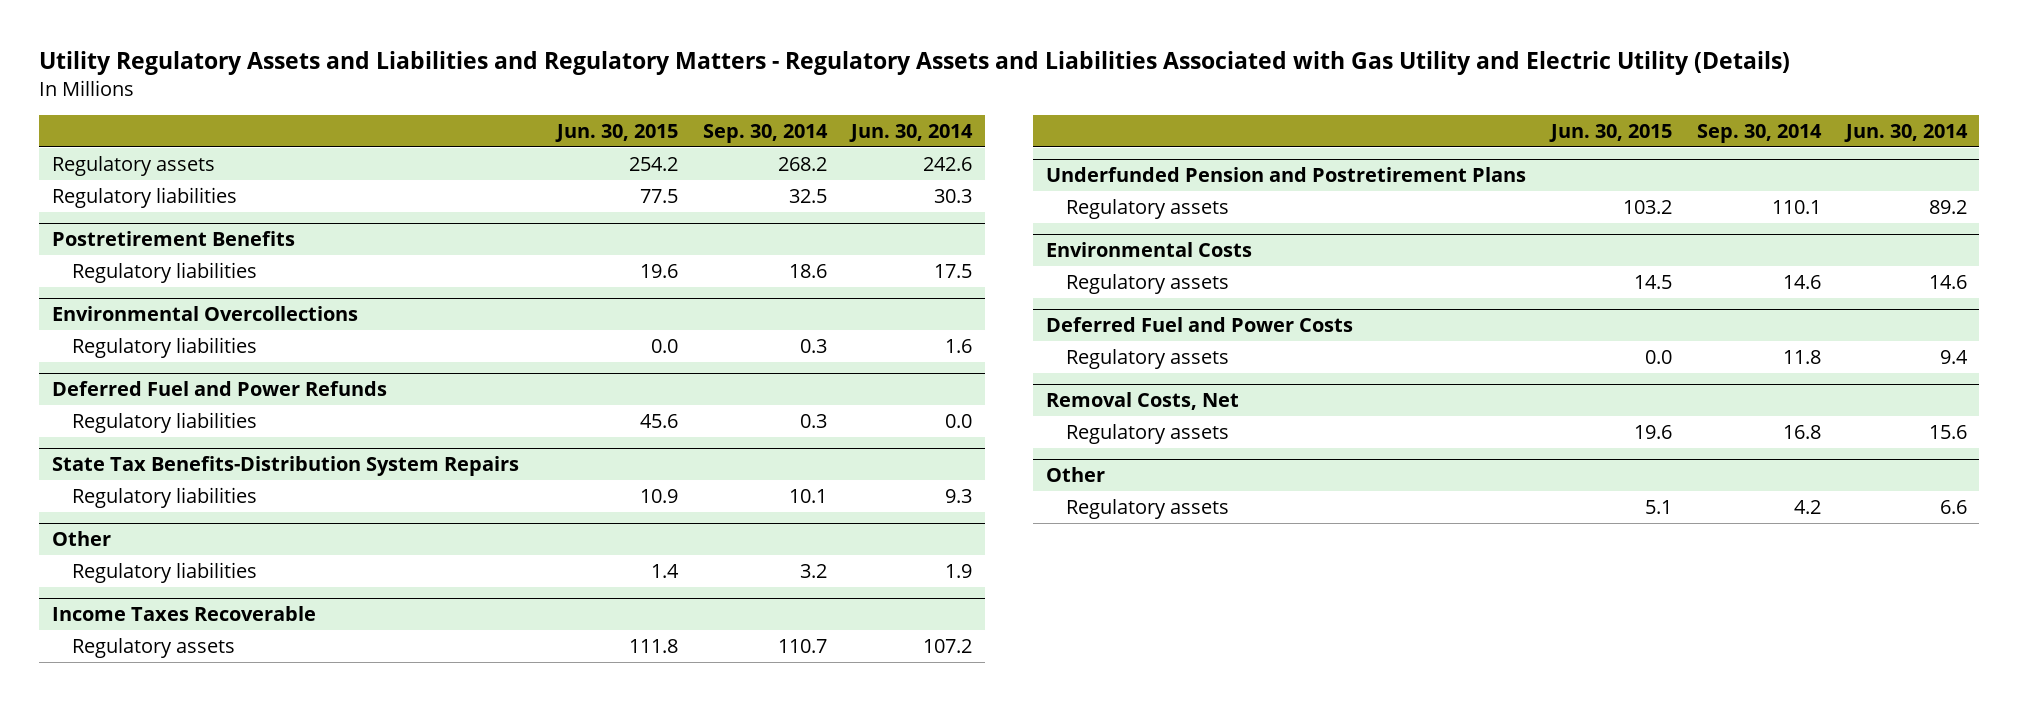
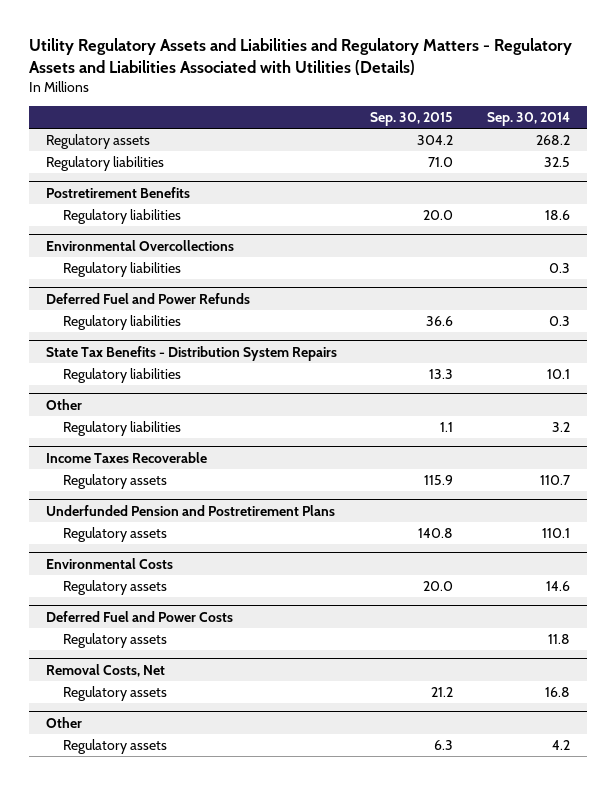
[39,51,1791,76] Utility Regulatory Assets and Liabilities and Regulatory Matters - Regulatory Assets and Liabilities Associated with Gas Utility and Electric Utility (Details) -> [28,37,572,75] Utility Regulatory Assets and Liabilities and Regulatory Matters - Regulatory Assets and Liabilities Associated with Utilities (Details)
[554,123,678,142] Jun. 30, 2015 -> none
[849,123,974,142] Jun. 30, 2014 -> none
none -> [370,112,454,127] Sep. 30, 2015
[51,456,519,477] State Tax Benefits-Distribution System Repairs -> [45,345,337,361] State Tax Benefits - Distribution System Repairs

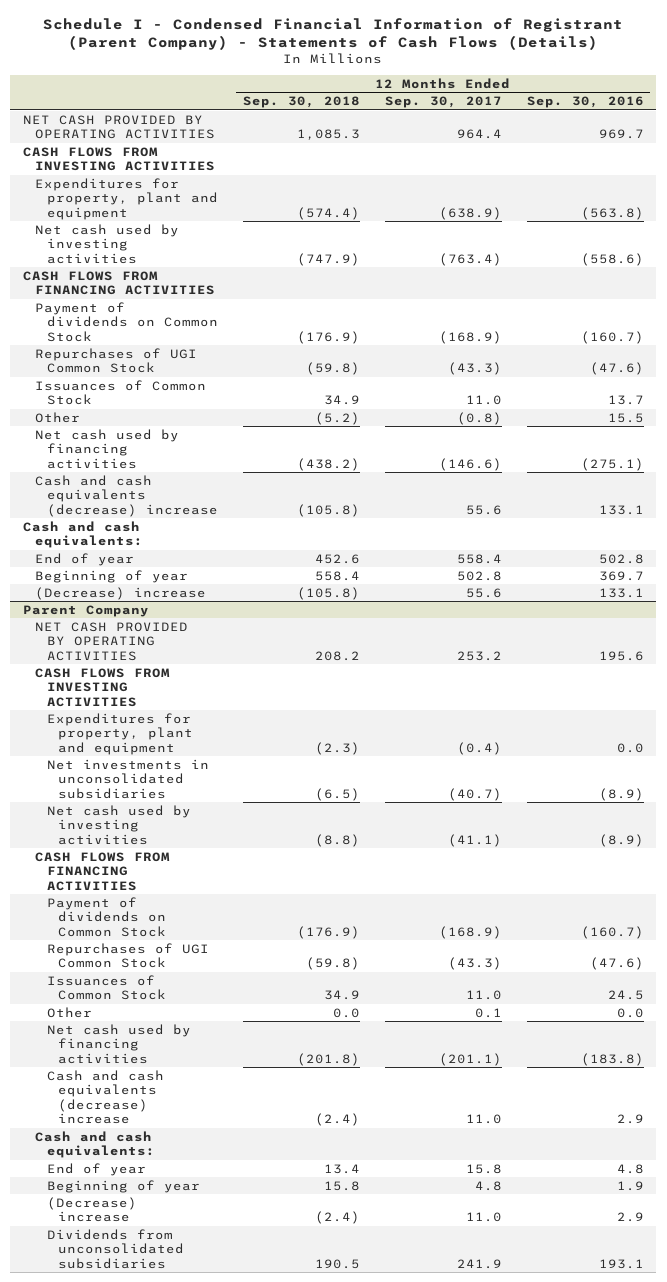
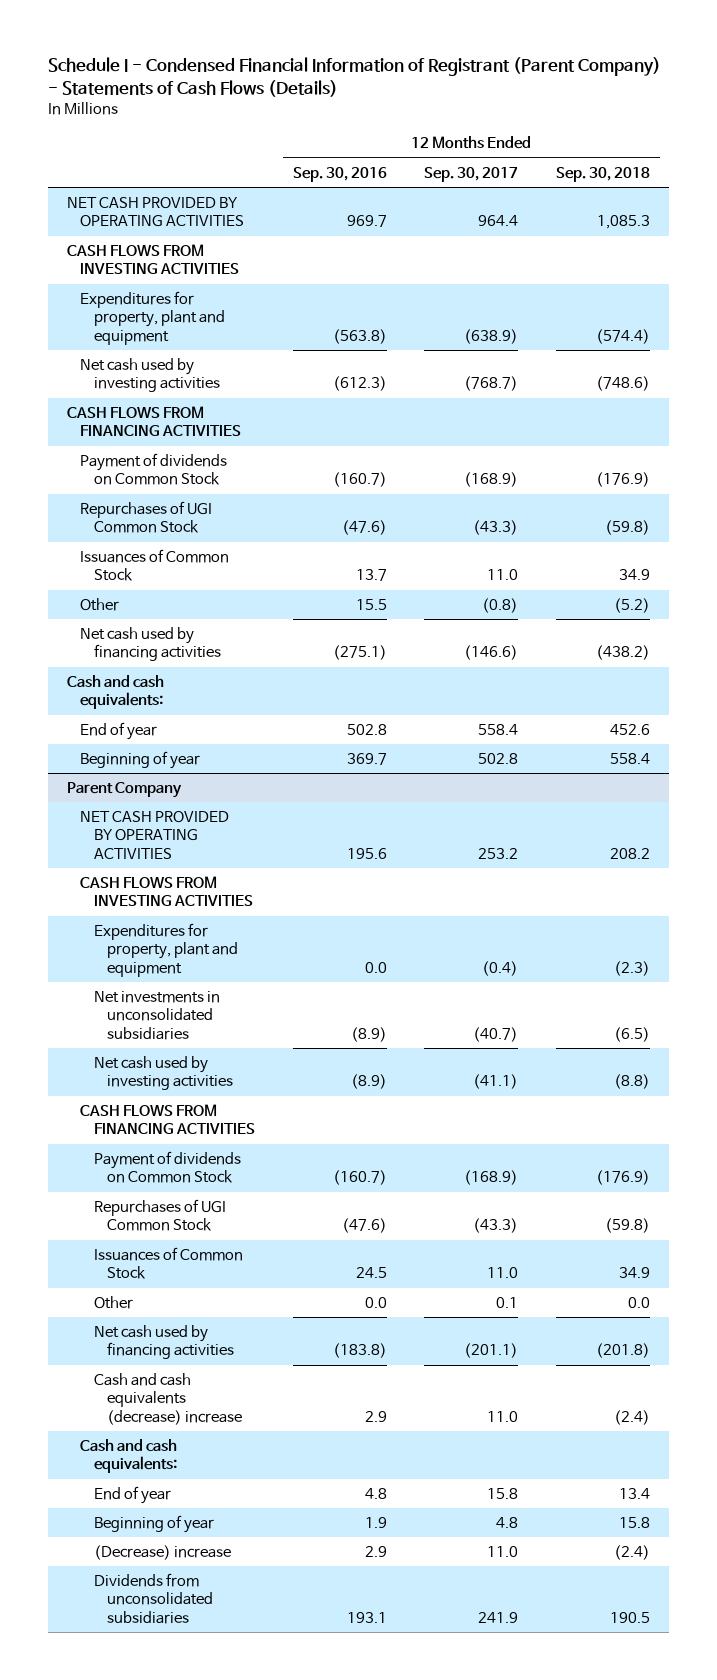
[296,252,360,266] (747.9) -> [596,376,651,392] (748.6)
[438,252,502,266] (763.4) -> [464,376,519,392] (768.7)
[580,252,644,266] (558.6) -> [332,376,387,392] (612.3)
[34,474,218,517] Cash and cash equivalents (decrease) increase -> none
[34,586,206,600] (Decrease) increase -> none

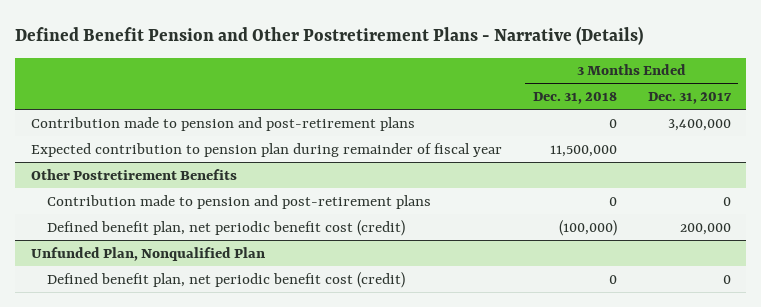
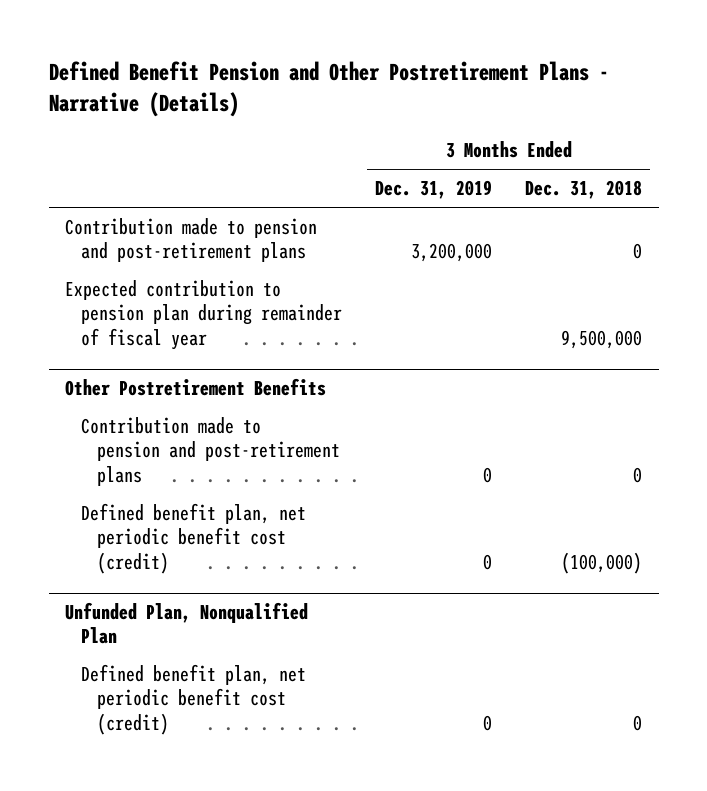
[647,92,732,105] Dec. 31, 2017 -> none
none -> [375,180,493,200] Dec. 31, 2019
[549,144,617,157] 11,500,000 -> [561,329,643,349] 9,500,000

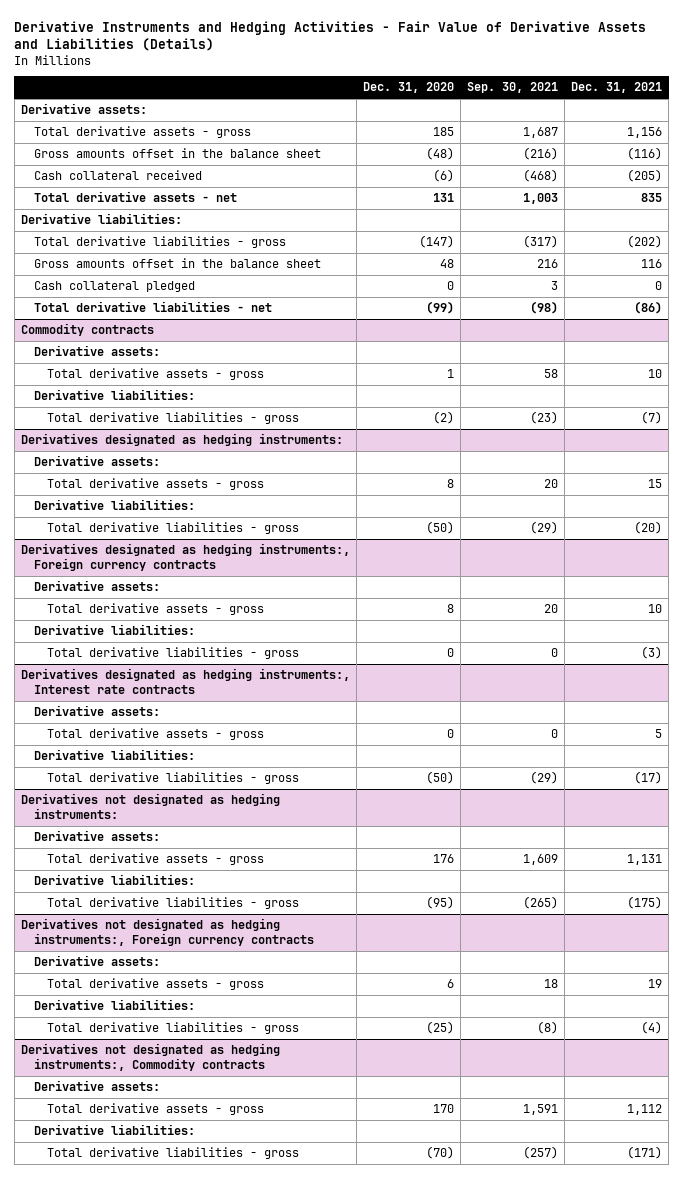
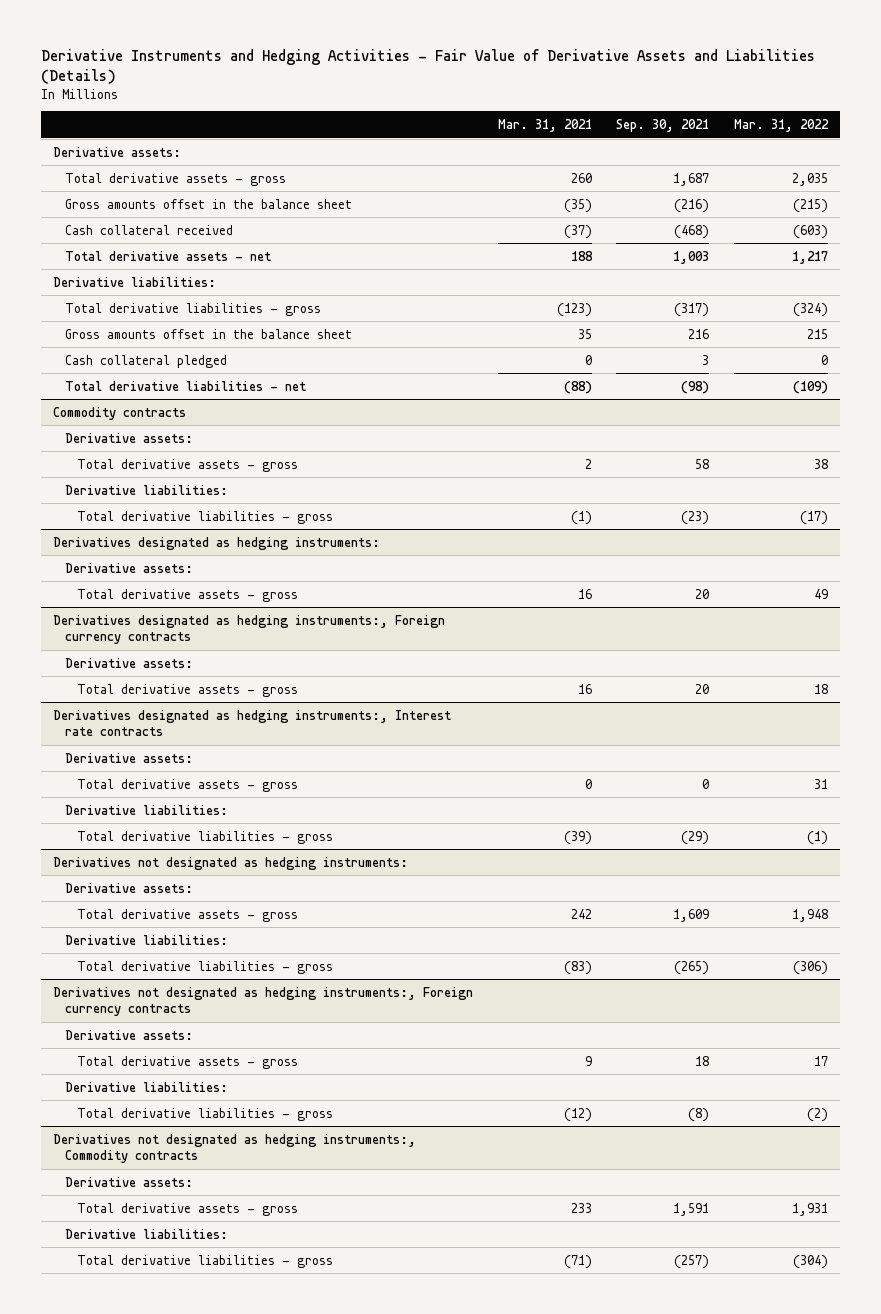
[362,82,454,94] Dec. 31, 2020 -> none
[571,82,663,94] Dec. 31, 2021 -> none
none -> [497,119,592,133] Mar. 31, 2021
none -> [733,119,829,133] Mar. 31, 2022
[33,499,195,511] Derivative liabilities: -> none
[46,522,299,535] Total derivative liabilities - gross -> none
[33,624,195,636] Derivative liabilities: -> none
[46,647,299,660] Total derivative liabilities - gross -> none

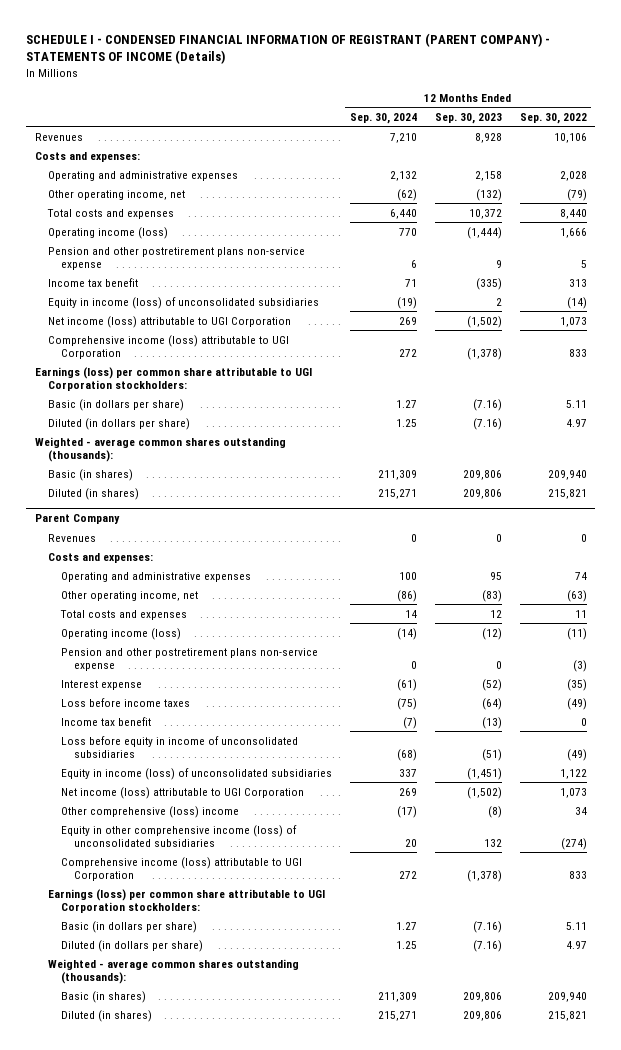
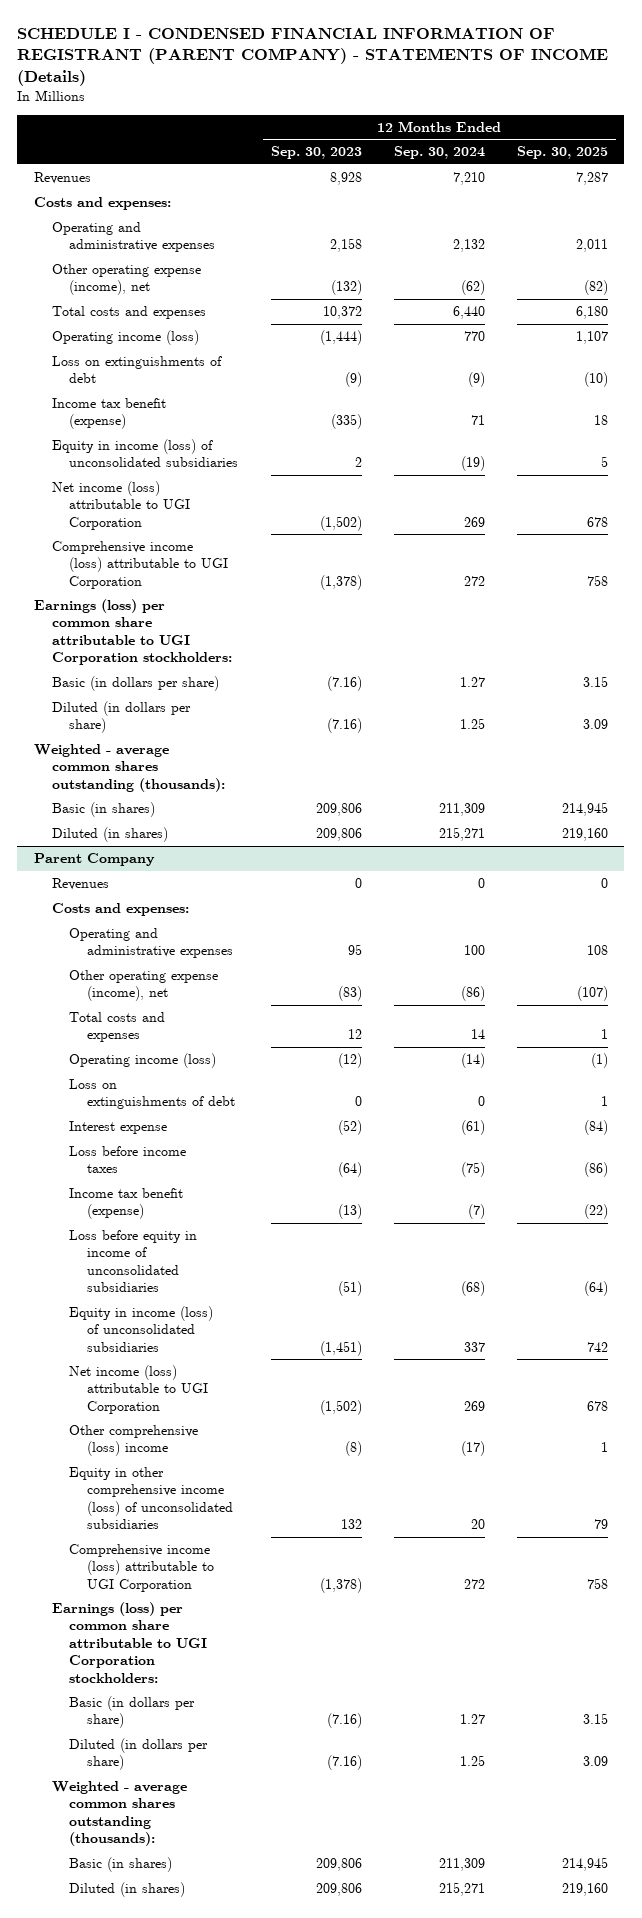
[519,112,587,124] Sep. 30, 2022 -> none
none -> [517,146,609,160] Sep. 30, 2025
[47,189,185,200] Other operating income, net -> [51,264,201,296] Other operating expense (income), net
[47,246,305,270] Pension and other postretirement plans non-service expense -> none
none -> [51,356,222,384] Loss on extinguishments of debt
[47,277,138,287] Income tax benefit -> [51,398,166,430] Income tax benefit (expense)
[61,590,199,601] Other operating income, net -> [69,970,219,1002] Other operating expense (income), net
[61,647,319,671] Pension and other postretirement plans non-service expense -> none
none -> [69,1079,236,1110] Loss on extinguishments of debt
[61,716,152,726] Income tax benefit -> [69,1188,184,1220] Income tax benefit (expense)

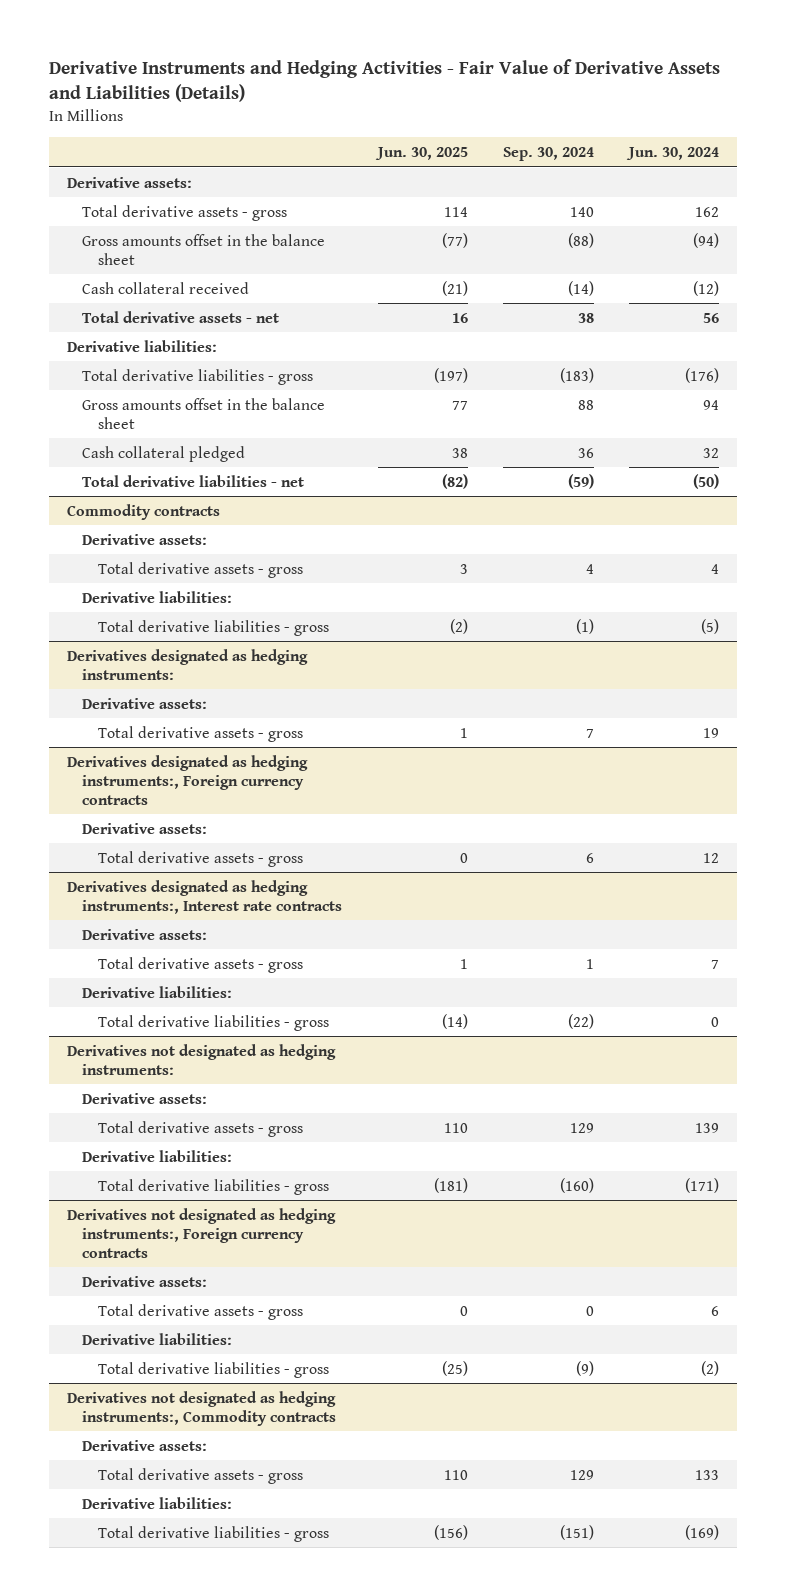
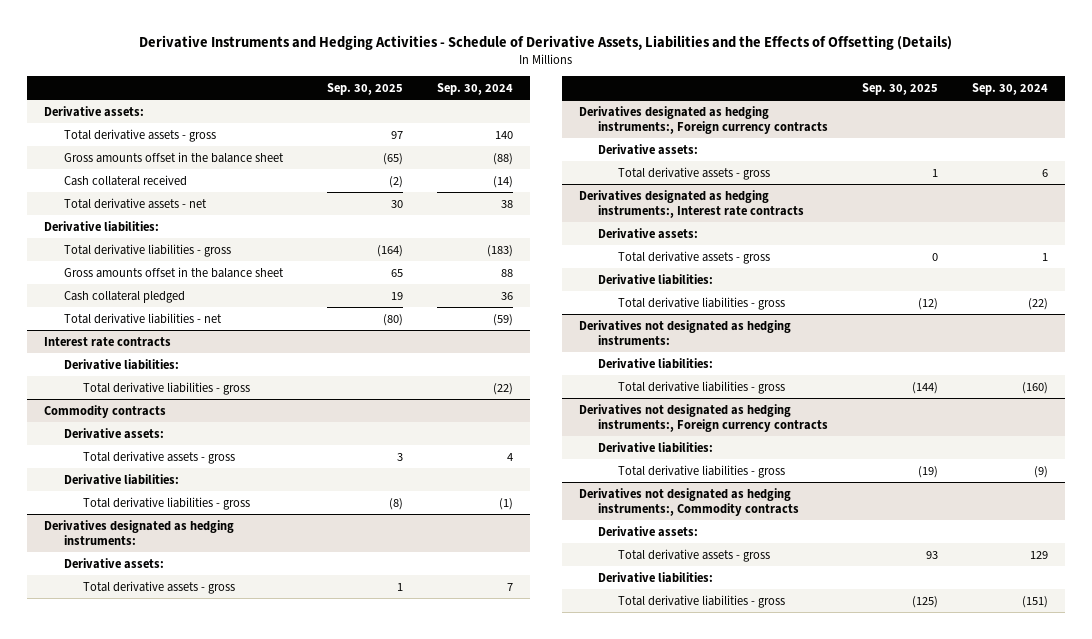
[49,59,721,103] Derivative Instruments and Hedging Activities - Fair Value of Derivative Assets and Liabilities (Details) -> [139,34,953,50] Derivative Instruments and Hedging Activities - Schedule of Derivative Assets, Liabilities and the Effects of Offsetting (Details)
[374,147,468,161] Jun. 30, 2025 -> none
[626,147,720,161] Jun. 30, 2024 -> none
none -> [327,82,404,95] Sep. 30, 2025
none -> [44,336,172,347] Interest rate contracts
none -> [63,358,179,370] Derivative liabilities:
none -> [83,381,251,395] Total derivative liabilities - gross
[82,1092,208,1104] Derivative assets: -> none
[97,1120,303,1137] Total derivative assets - gross -> none
[82,1275,208,1287] Derivative assets: -> none
[97,1303,303,1320] Total derivative assets - gross -> none

